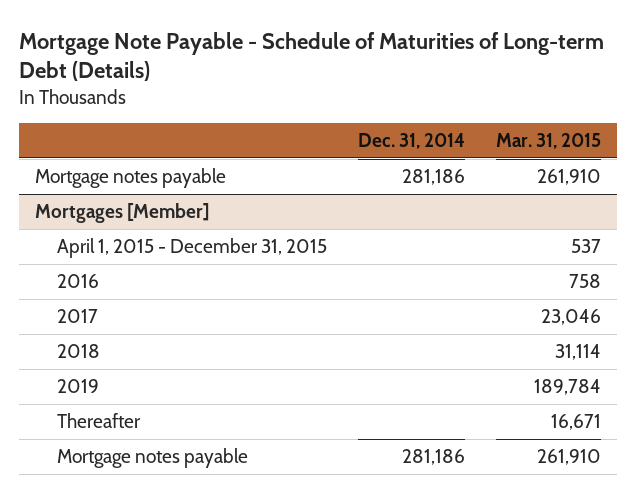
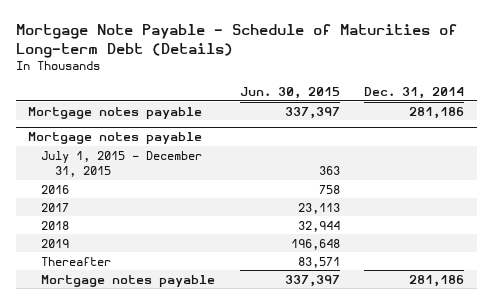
[496,133,602,150] Mar. 31, 2015 -> none
none -> [239,87,340,100] Jun. 30, 2015
[34,202,209,223] Mortgages [Member] -> [28,132,203,145] Mortgage notes payable
[57,237,328,258] April 1, 2015 - December 31, 2015 -> [41,150,203,178] July 1, 2015 - December 31, 2015

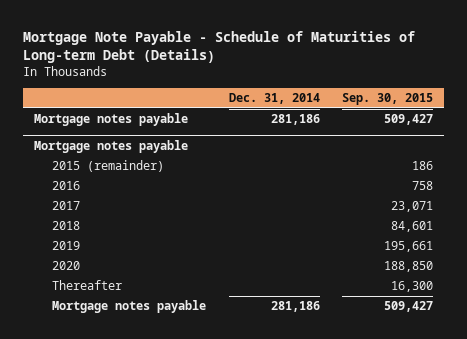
[239,87,340,100] Jun. 30, 2015 -> none
none -> [342,93,434,106] Sep. 30, 2015
[41,150,203,178] July 1, 2015 - December 31, 2015 -> [51,160,164,173] 2015 (remainder)
none -> [51,261,80,271] 2020

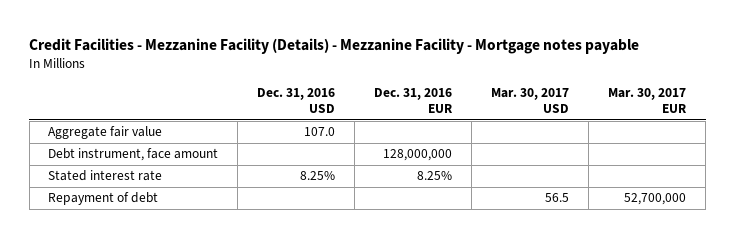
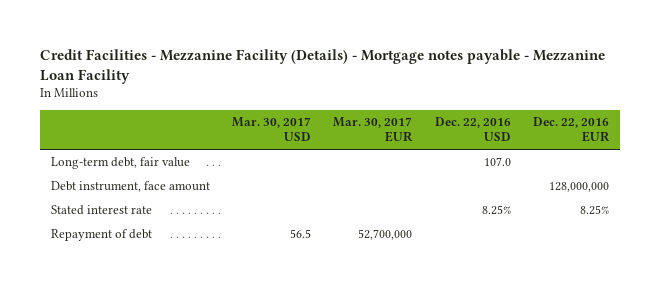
[29,37,640,54] Credit Facilities - Mezzanine Facility (Details) - Mezzanine Facility - Mortgage notes payable -> [39,48,605,84] Credit Facilities - Mezzanine Facility (Details) - Mortgage notes payable - Mezzanine Loan Facility
[257,87,336,114] Dec. 31, 2016 USD -> none
[374,87,454,114] Dec. 31, 2016 EUR -> none
none -> [434,117,511,142] Dec. 22, 2016 USD
none -> [532,117,610,143] Dec. 22, 2016 EUR
[48,126,163,140] Aggregate fair value -> [50,157,190,170] Long-term debt, fair value

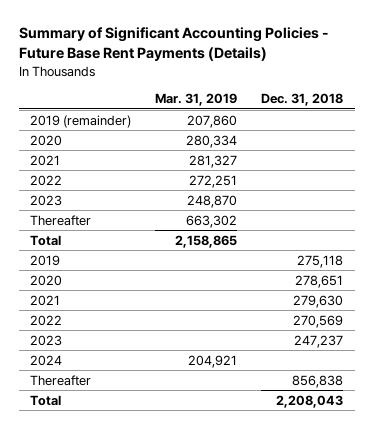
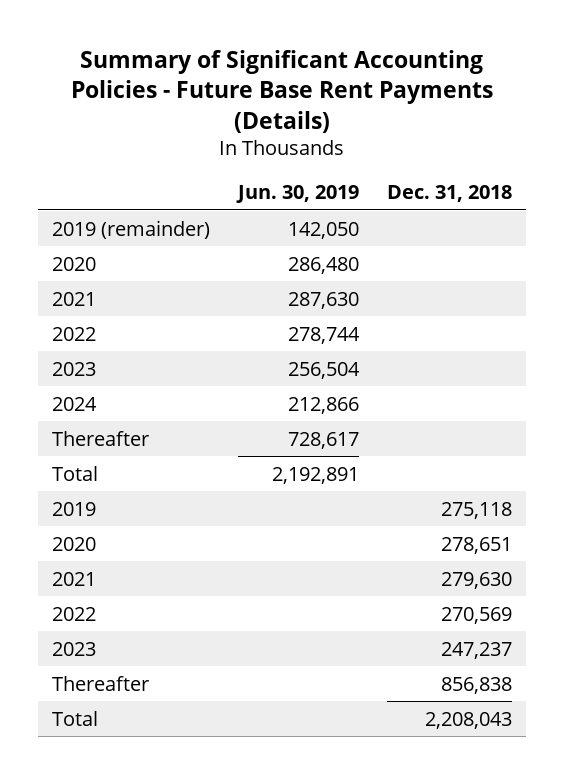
[155,93,238,107] Mar. 31, 2019 -> none
none -> [235,185,359,204] Jun. 30, 2019
[30,354,63,366] 2024 -> [51,396,97,411] 2024

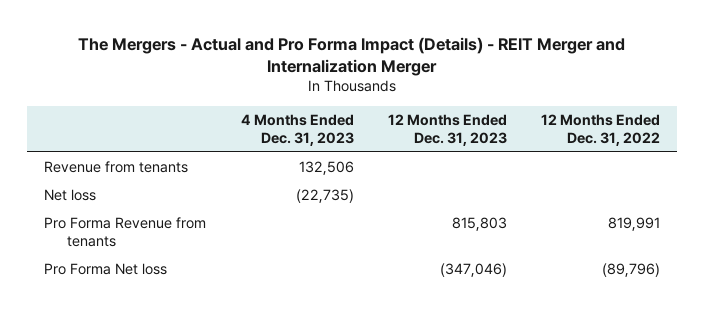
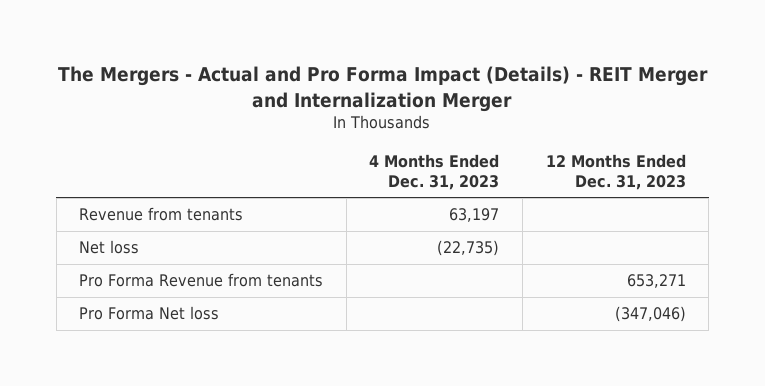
[540,114,660,146] 12 Months Ended Dec. 31, 2022 -> none
[298,161,354,176] 132,506 -> [449,208,500,223] 63,197
[451,217,507,232] 815,803 -> [626,274,686,289] 653,271

